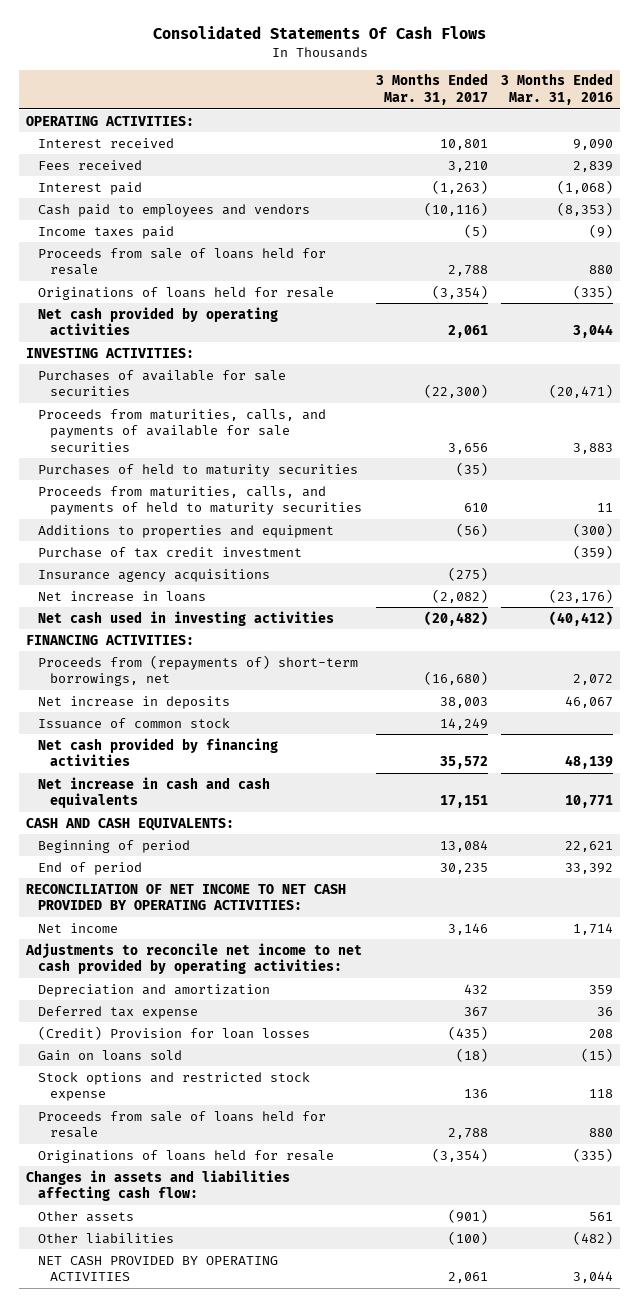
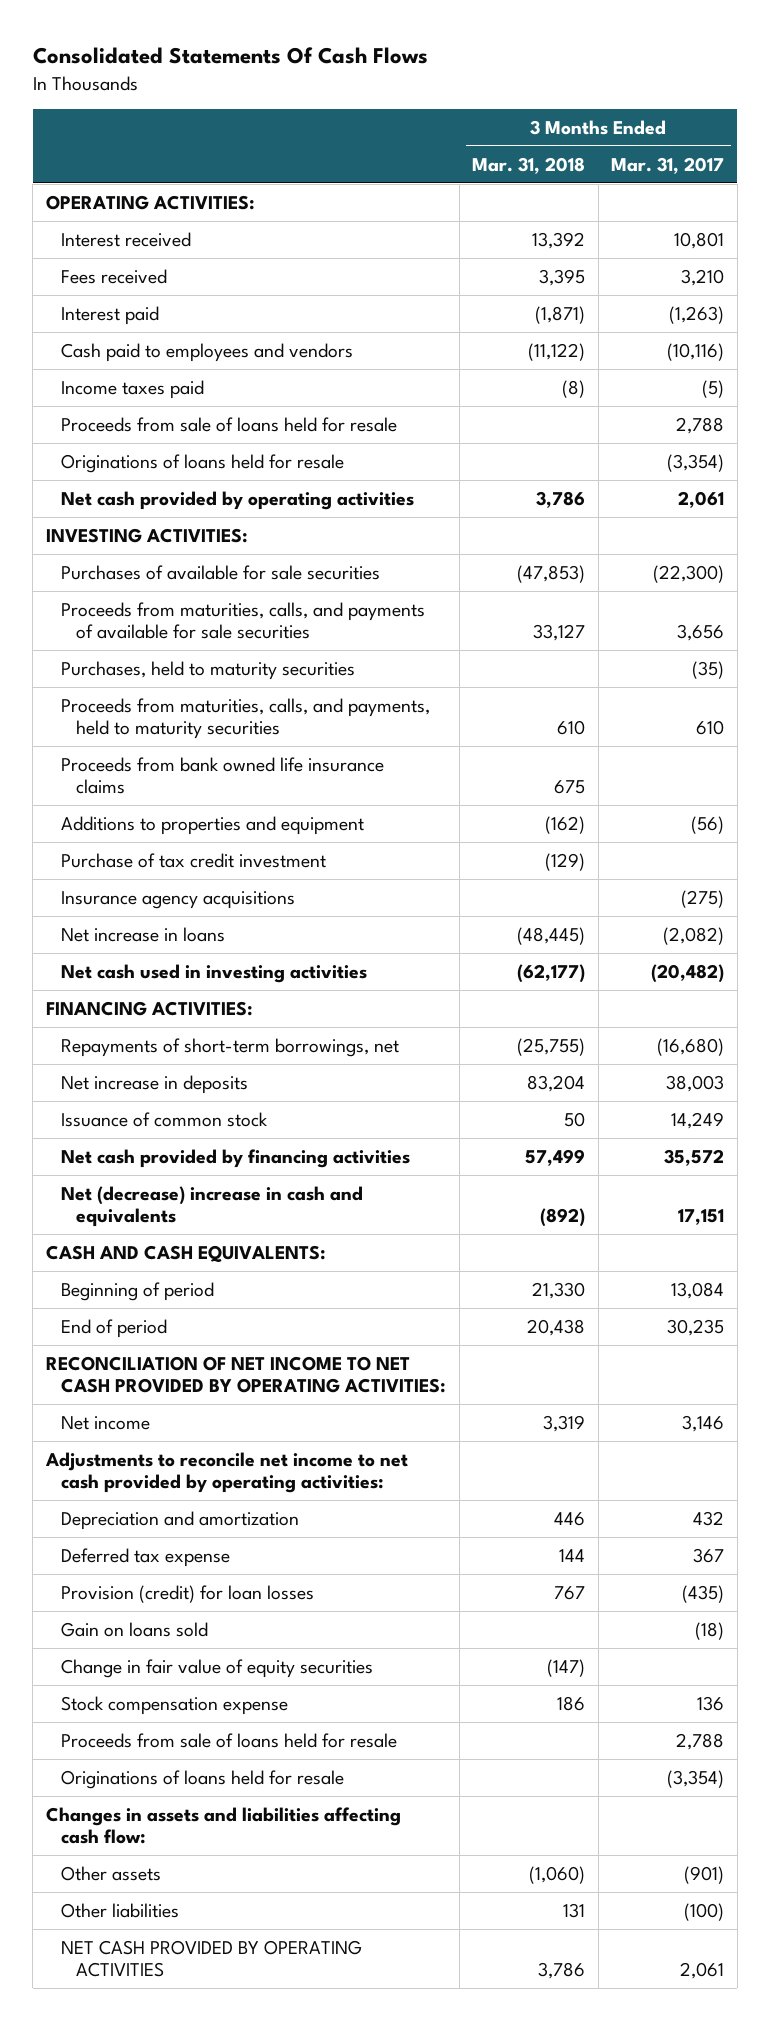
[501,73,614,105] 3 Months Ended Mar. 31, 2016 -> none
none -> [472,156,586,174] Mar. 31, 2018
[38,463,359,477] Purchases of held to maturity securities -> [60,660,355,680] Purchases, held to maturity securities
[38,485,363,516] Proceeds from maturities, calls, and payments of held to maturity securities -> [60,697,430,740] Proceeds from maturities, calls, and payments, held to maturity securities
none -> [60,756,384,795] Proceeds from bank owned life insurance claims
[38,654,359,687] Proceeds from (repayments of) short-term borrowings, net -> [60,1037,399,1057] Repayments of short-term borrowings, net
[38,776,271,809] Net increase in cash and cash equivalents -> [60,1185,363,1228] Net (decrease) increase in cash and equivalents
[38,1025,311,1040] (Credit) Provision for loan losses -> [60,1584,314,1603] Provision (credit) for loan losses
none -> [60,1658,373,1678] Change in fair value of equity securities
[38,1071,311,1102] Stock options and restricted stock expense -> [60,1695,288,1715] Stock compensation expense

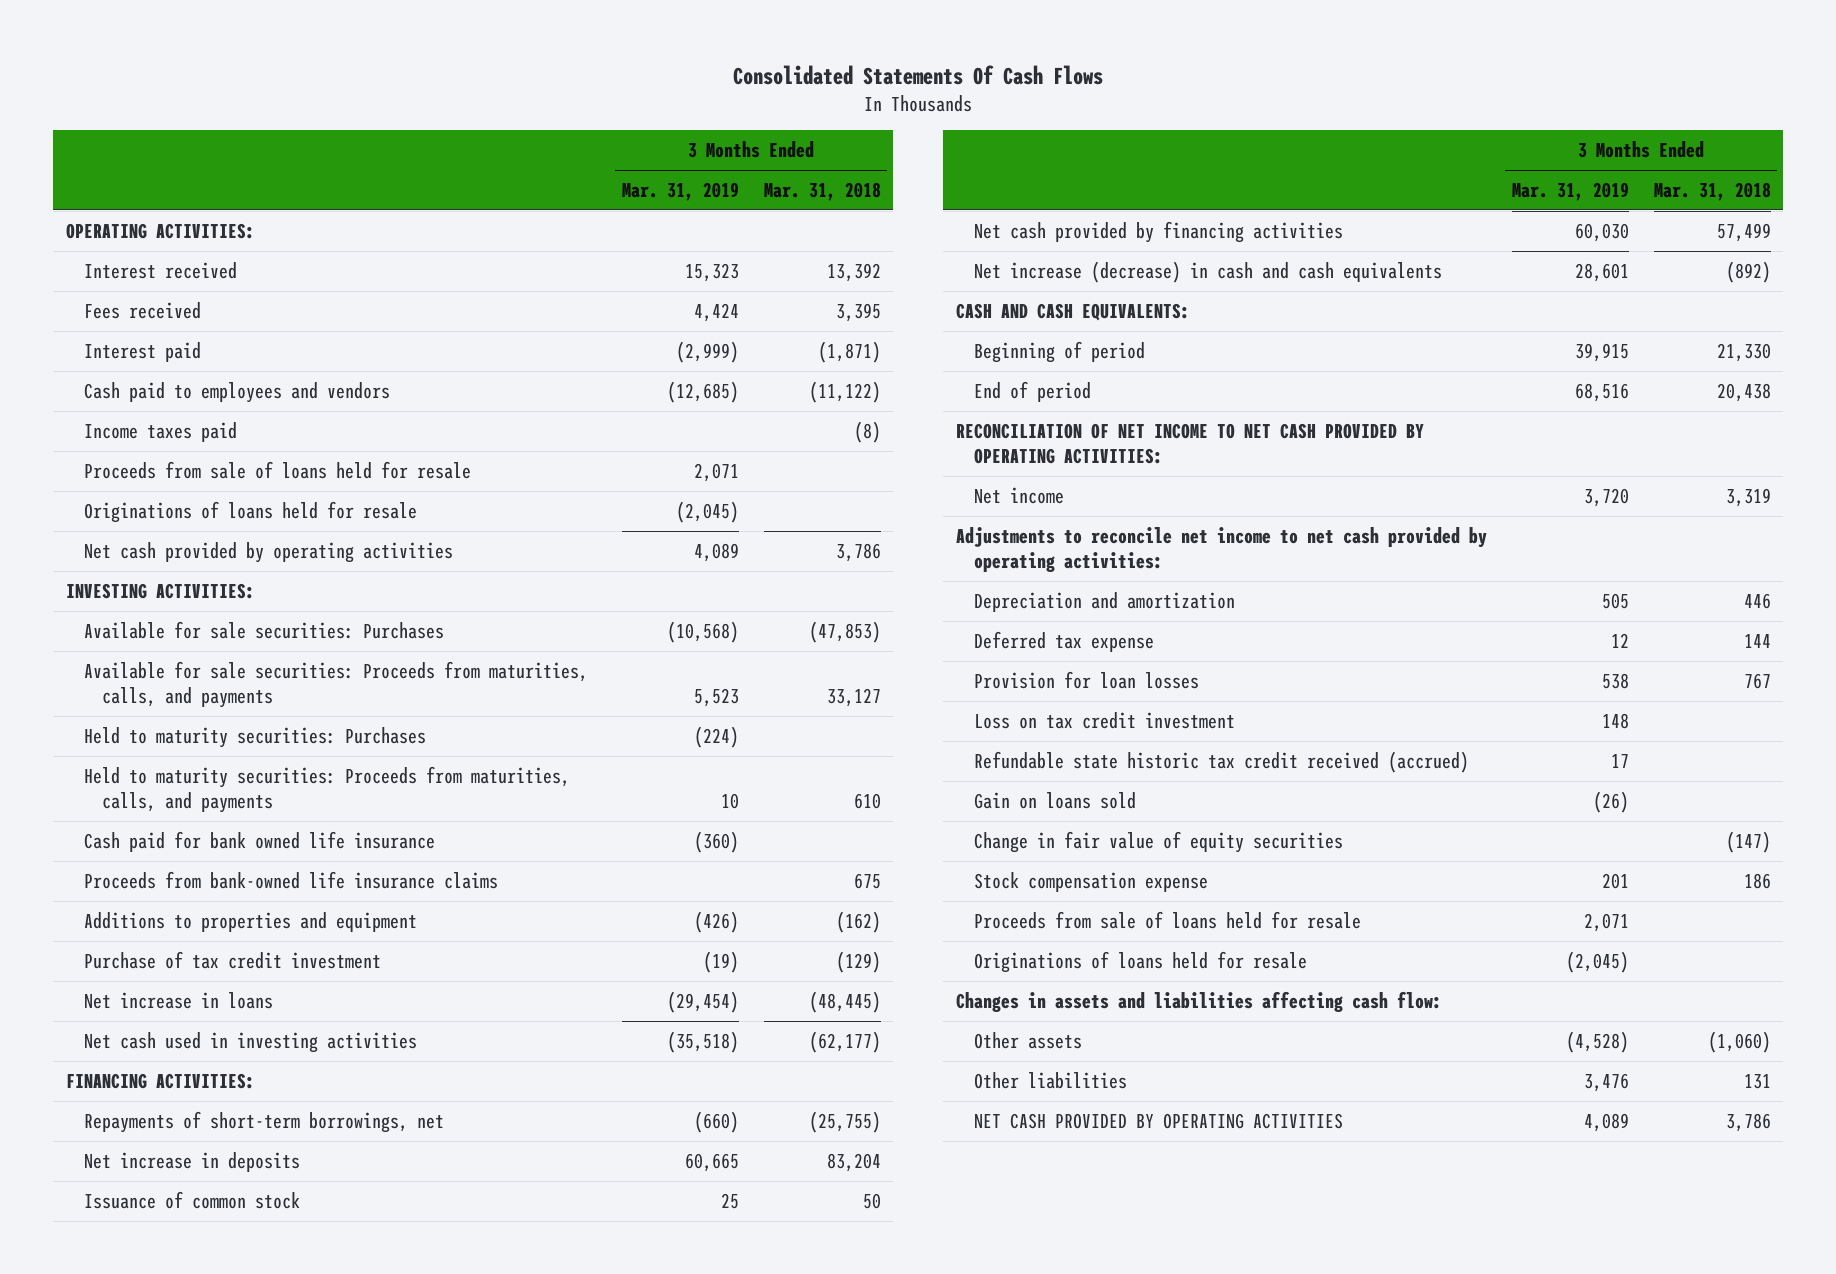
[611,156,725,174] Mar. 31, 2017 -> none
none -> [621,181,739,201] Mar. 31, 2019
[60,564,380,580] Purchases of available for sale securities -> [83,620,444,639] Available for sale securities: Purchases
[60,601,425,640] Proceeds from maturities, calls, and payments of available for sale securities -> [83,660,588,708] Available for sale securities: Proceeds from maturities, calls, and payments
[60,660,355,680] Purchases, held to maturity securities -> [83,726,426,748] Held to maturity securities: Purchases
[60,697,430,740] Proceeds from maturities, calls, and payments, held to maturity securities -> [83,765,570,813] Held to maturity securities: Proceeds from maturities, calls, and payments
none -> [83,830,435,852] Cash paid for bank owned life insurance
[60,756,384,795] Proceeds from bank owned life insurance claims -> [83,870,498,889] Proceeds from bank-owned life insurance claims
[60,890,295,909] Insurance agency acquisitions -> none
[60,1185,363,1228] Net (decrease) increase in cash and equivalents -> [973,260,1442,283] Net increase (decrease) in cash and cash equivalents
[60,1584,314,1603] Provision (credit) for loan losses -> [973,670,1199,689] Provision for loan losses
none -> [973,711,1235,729] Loss on tax credit investment
none -> [973,750,1469,773] Refundable state historic tax credit received (accrued)

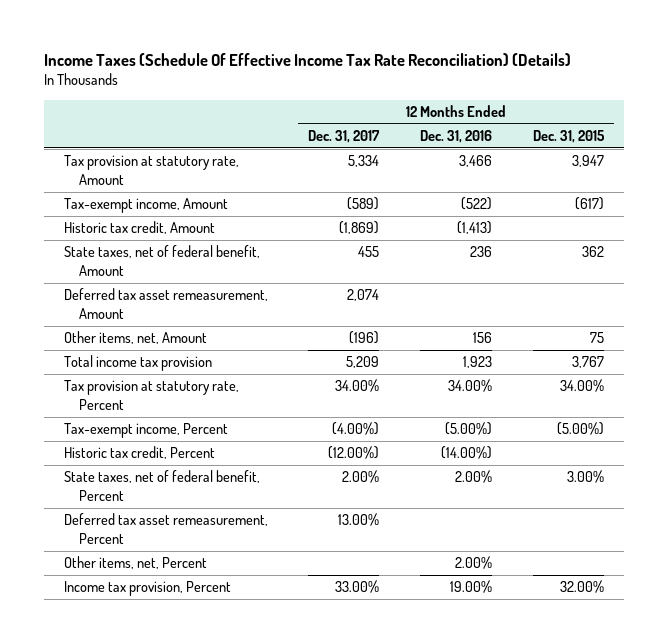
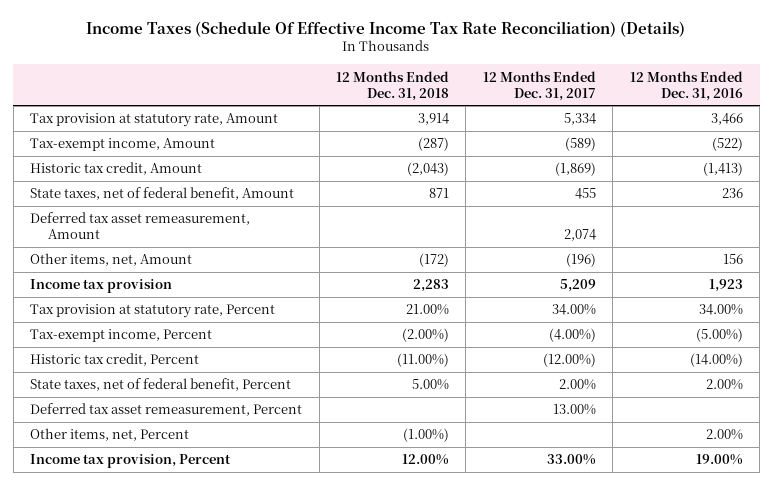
[532,129,605,143] Dec. 31, 2015 -> none
none -> [336,70,450,101] 12 Months Ended Dec. 31, 2018
[63,355,212,372] Total income tax provision -> [30,279,173,294] Income tax provision

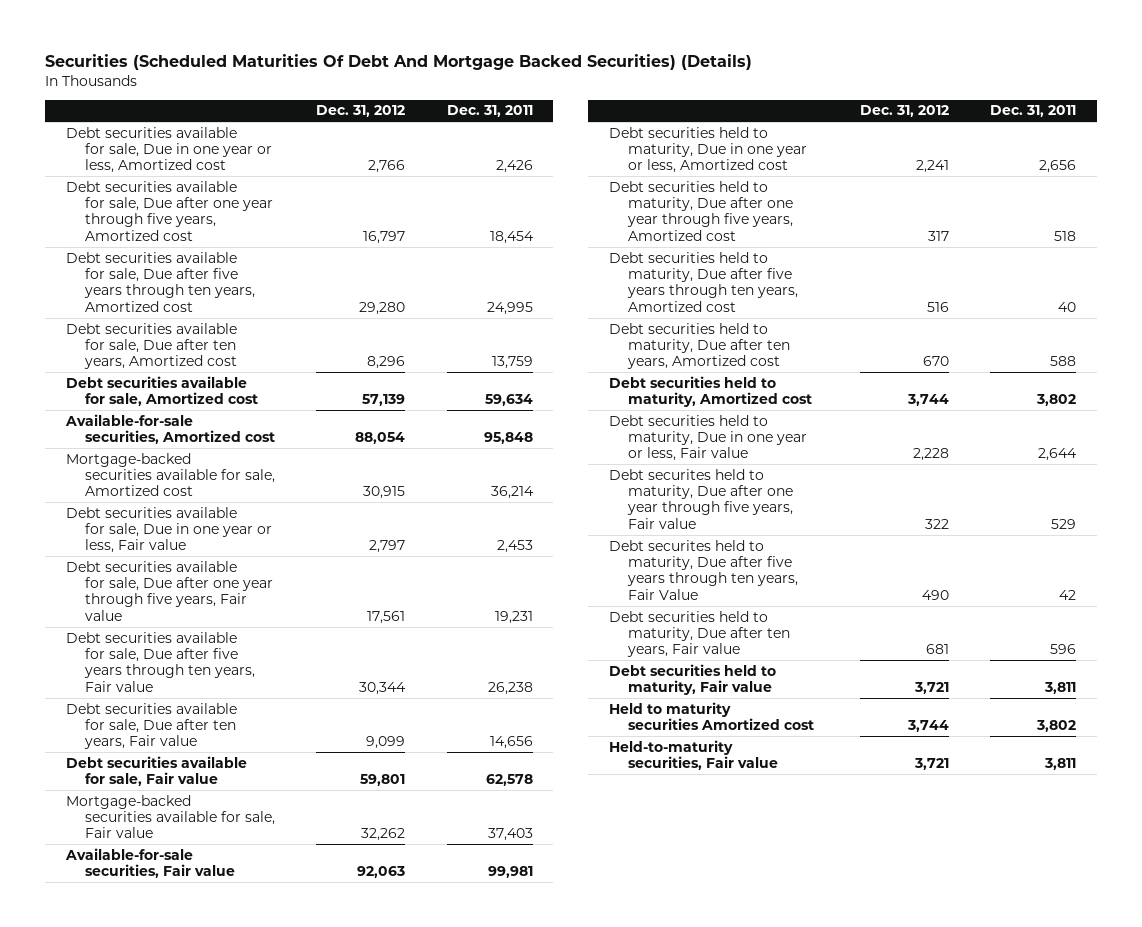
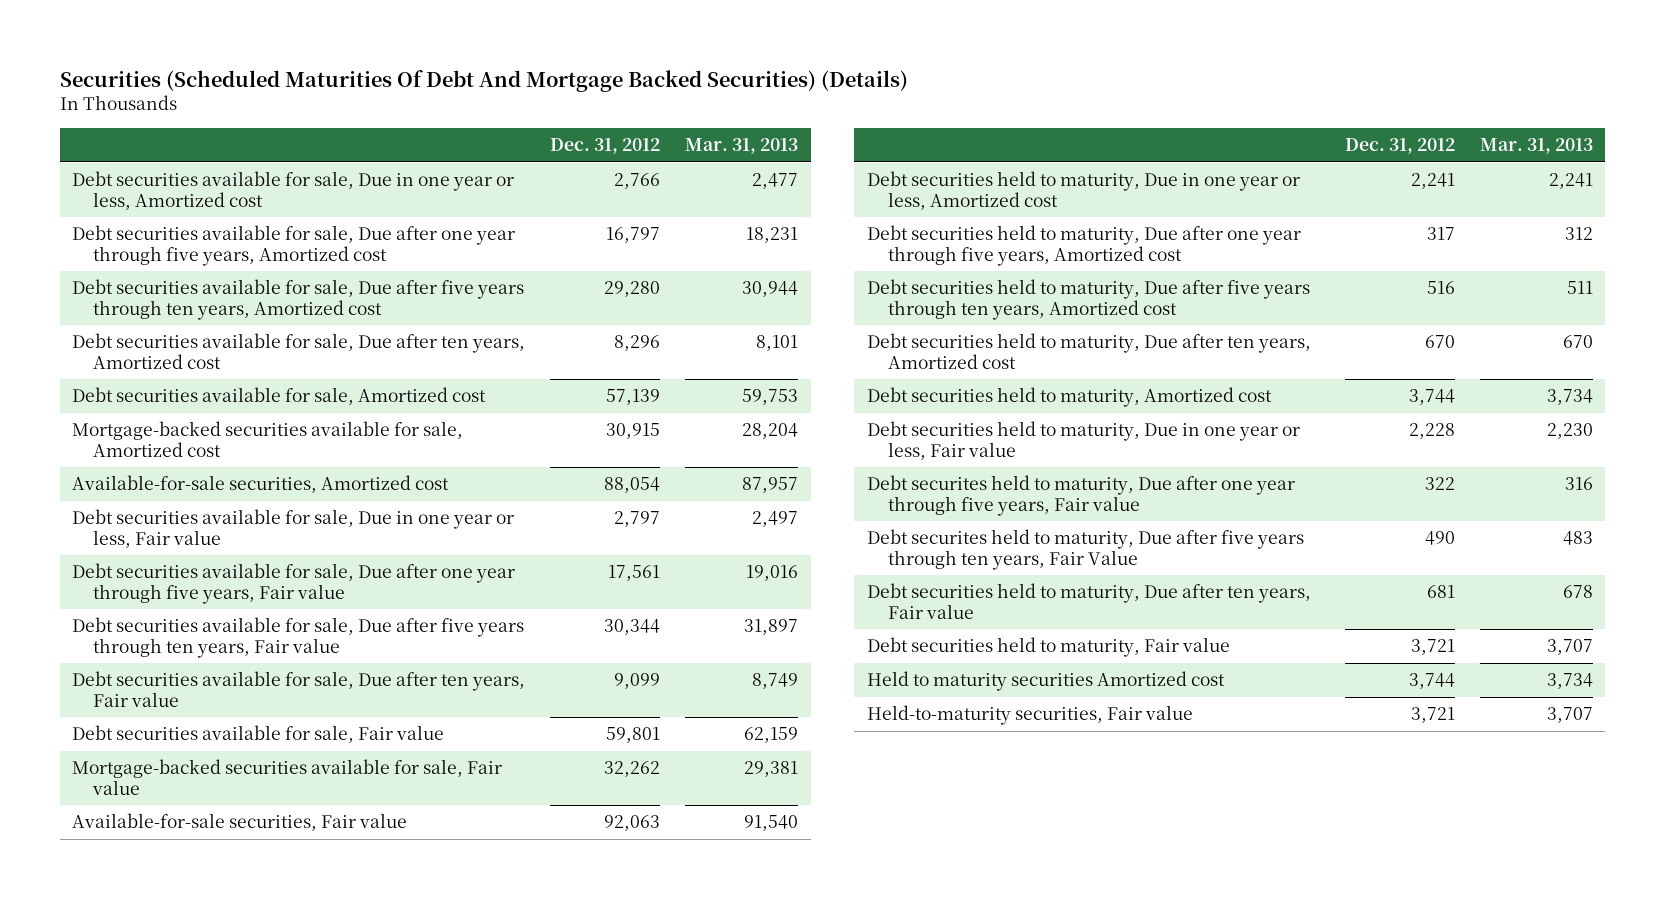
[446,105,533,118] Dec. 31, 2011 -> none
none -> [685,137,799,154] Mar. 31, 2013
[64,413,275,445] Available-for-sale securities, Amortized cost -> [72,475,450,494] Available-for-sale securities, Amortized cost

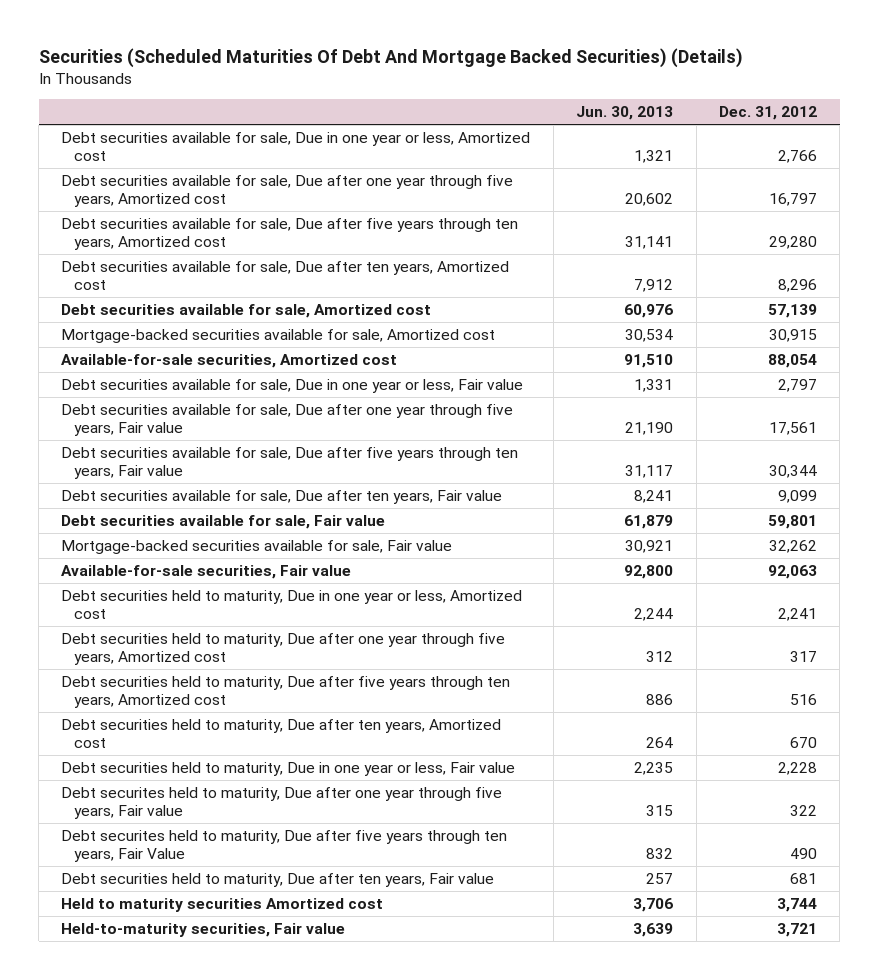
[685,137,799,154] Mar. 31, 2013 -> none
none -> [576,106,674,121] Jun. 30, 2013
[866,387,1272,408] Debt securities held to maturity, Amortized cost -> none
[866,637,1230,658] Debt securities held to maturity, Fair value -> none

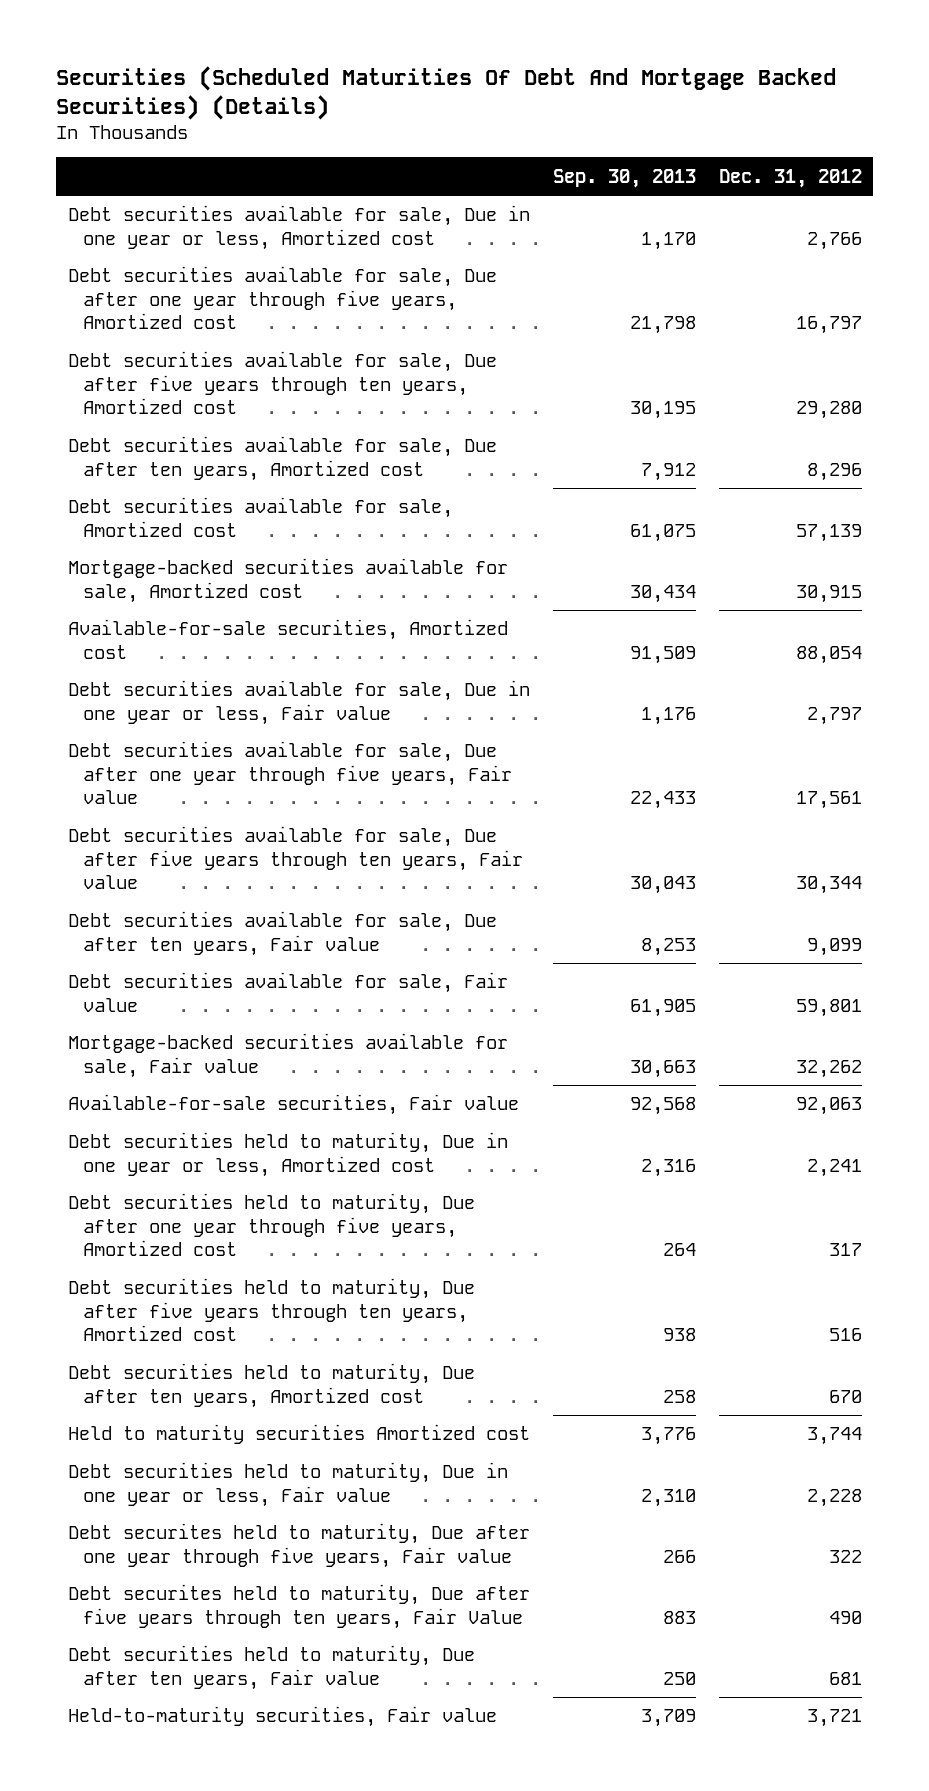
[576,106,674,121] Jun. 30, 2013 -> none
none -> [552,168,696,188] Sep. 30, 2013
[61,898,384,913] Held to maturity securities Amortized cost -> [67,1424,530,1445] Held to maturity securities Amortized cost

